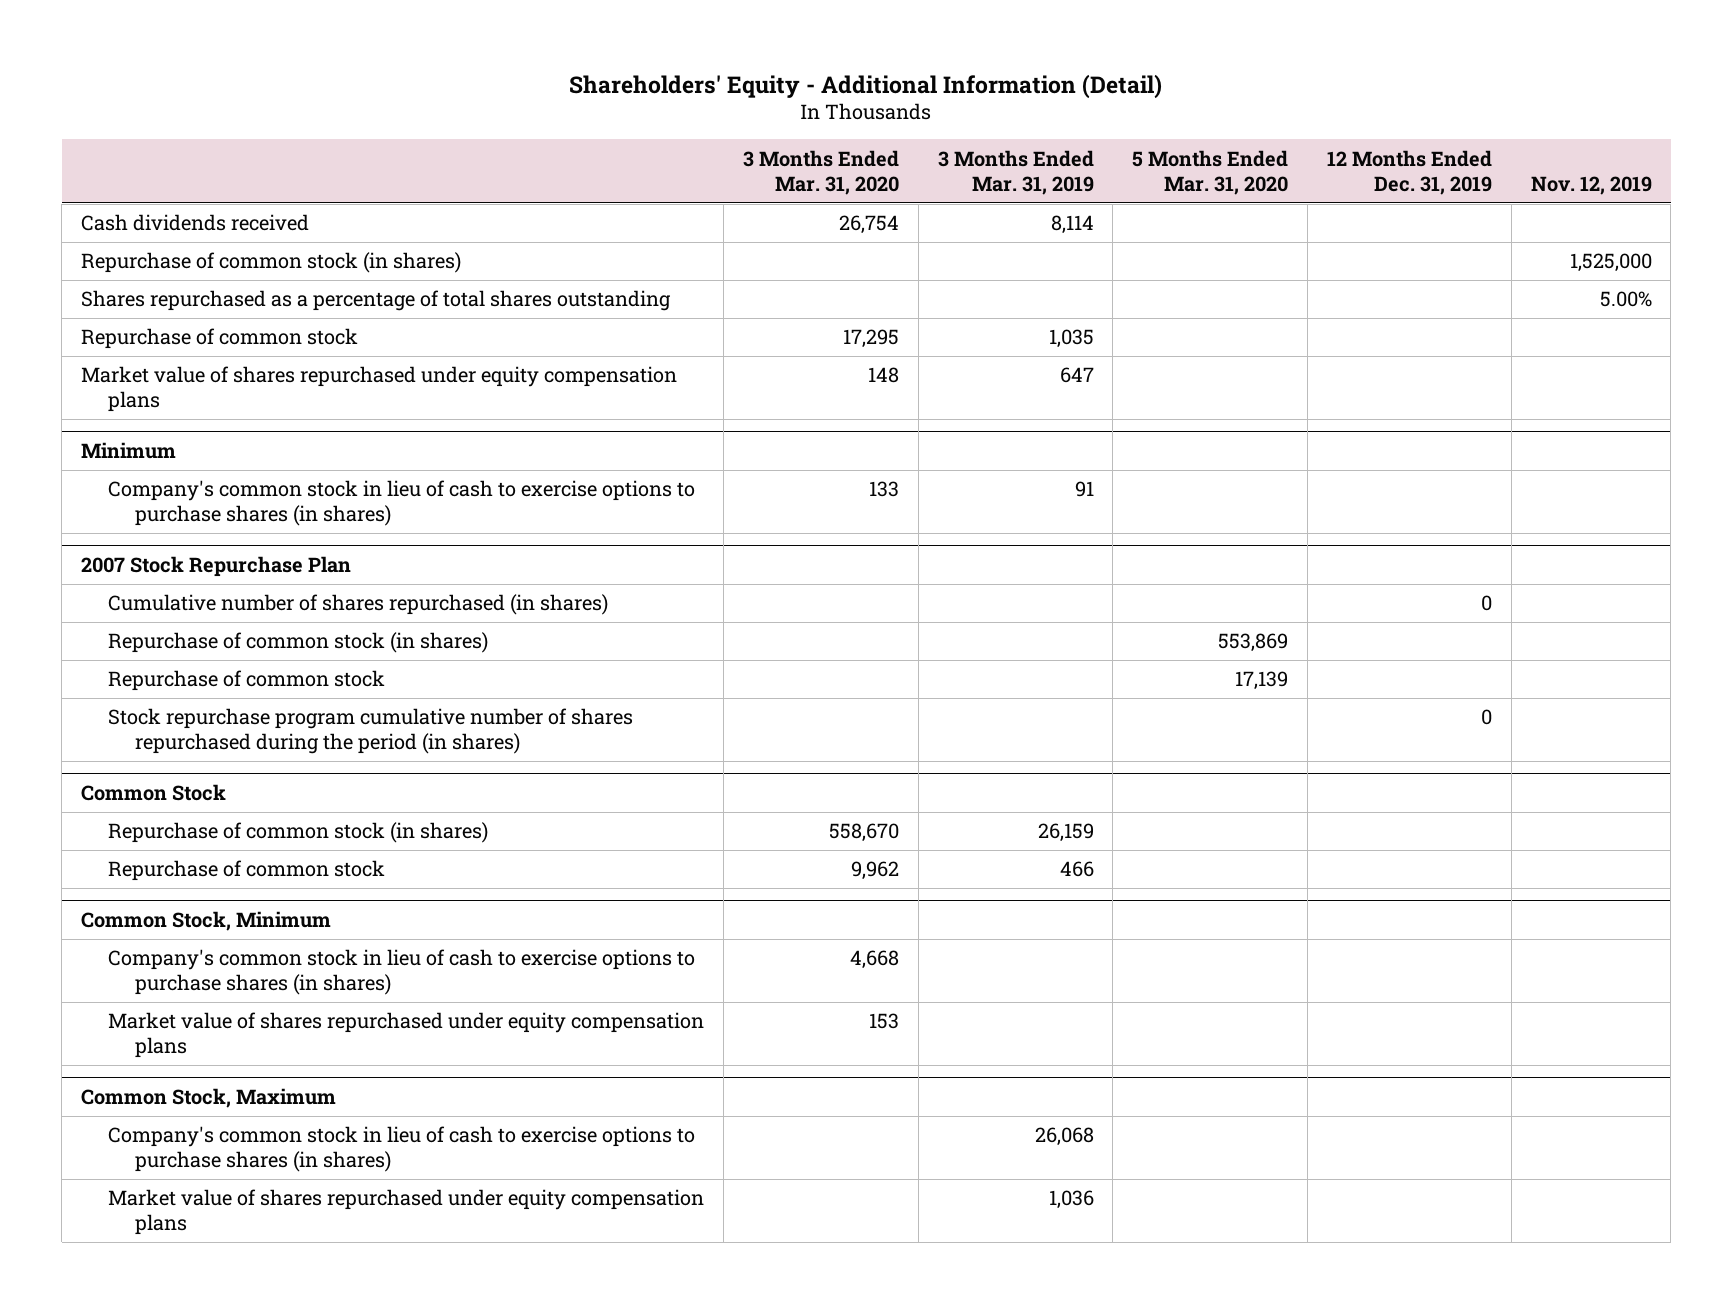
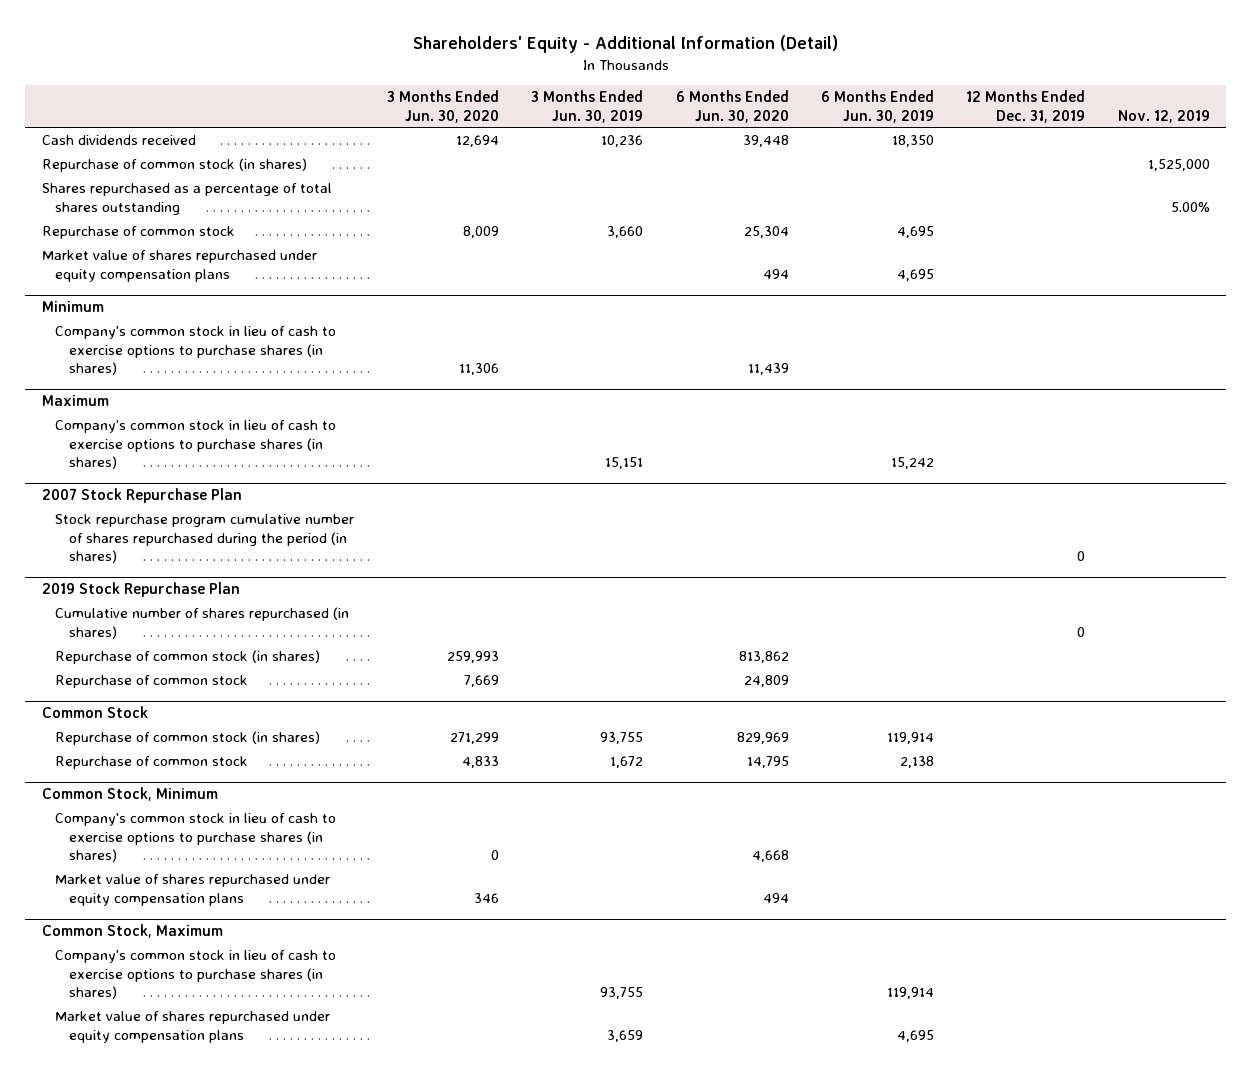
[742,149,899,195] 3 Months Ended Mar. 31, 2020 -> none
[937,149,1094,195] 3 Months Ended Mar. 31, 2019 -> none
[1132,149,1289,195] 5 Months Ended Mar. 31, 2020 -> none
none -> [386,89,499,123] 3 Months Ended Jun. 30, 2020
none -> [531,89,644,123] 3 Months Ended Jun. 30, 2019
none -> [675,89,789,123] 6 Months Ended Jun. 30, 2020
none -> [820,89,934,123] 6 Months Ended Jun. 30, 2019
none -> [41,395,109,407] Maximum
none -> [55,420,337,470] Company's common stock in lieu of cash to exercise options to purchase shares (in shares)
[108,594,609,616] Cumulative number of shares repurchased (in shares) -> none
[108,632,489,654] Repurchase of common stock (in shares) -> none
[108,670,386,692] Repurchase of common stock -> none
none -> [41,582,240,598] 2019 Stock Repurchase Plan
none -> [55,607,350,639] Cumulative number of shares repurchased (in shares)
none -> [55,650,321,665] Repurchase of common stock (in shares)
none -> [55,675,249,689] Repurchase of common stock

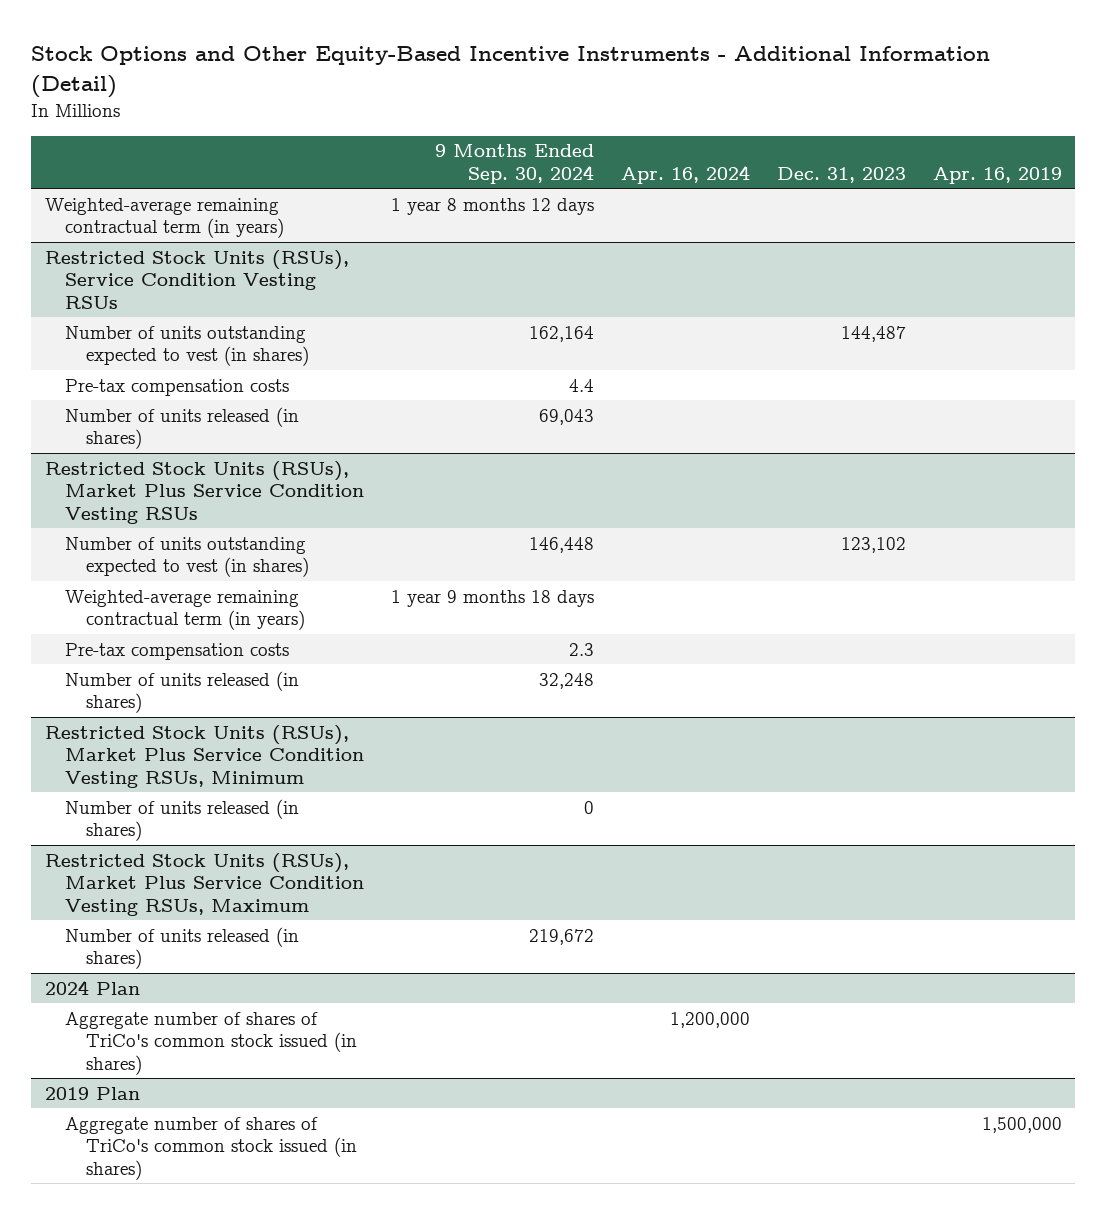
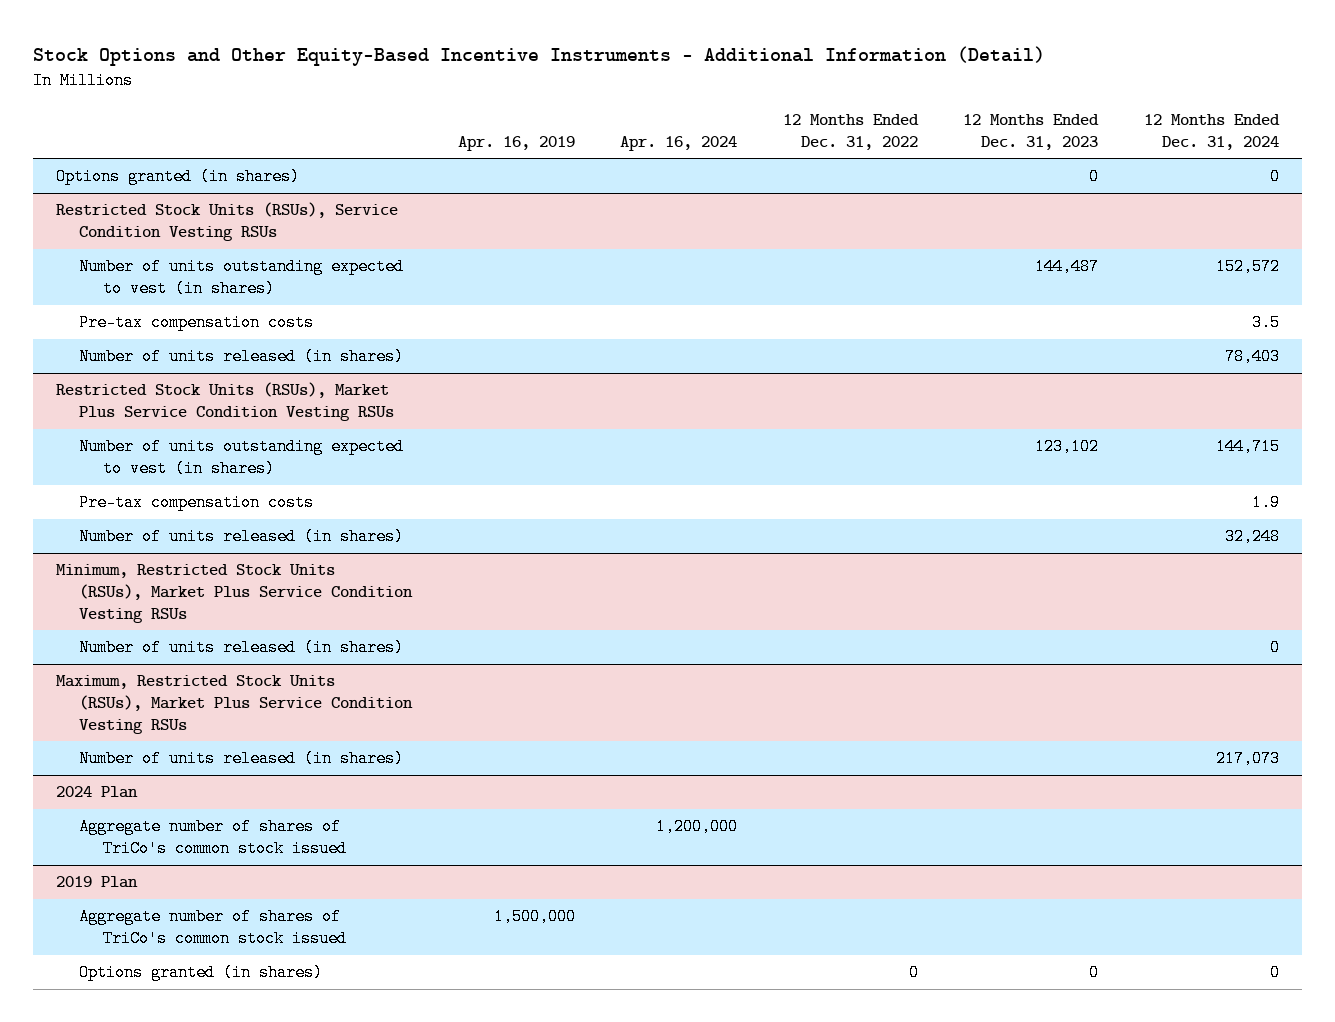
[435,144,595,184] 9 Months Ended Sep. 30, 2024 -> none
[777,166,907,183] Dec. 31, 2023 -> none
none -> [782,114,919,151] 12 Months Ended Dec. 31, 2022
none -> [963,114,1100,151] 12 Months Ended Dec. 31, 2023
none -> [1143,114,1280,151] 12 Months Ended Dec. 31, 2024
[44,197,285,239] Weighted-average remaining contractual term (in years) -> none
none -> [55,168,300,186] Options granted (in shares)
[65,589,305,631] Weighted-average remaining contractual term (in years) -> none
[44,724,365,788] Restricted Stock Units (RSUs), Market Plus Service Condition Vesting RSUs, Minimum -> [55,564,414,624] Minimum, Restricted Stock Units (RSUs), Market Plus Service Condition Vesting RSUs
[44,852,365,916] Restricted Stock Units (RSUs), Market Plus Service Condition Vesting RSUs, Maximum -> [55,675,414,735] Maximum, Restricted Stock Units (RSUs), Market Plus Service Condition Vesting RSUs
[65,1011,357,1075] Aggregate number of shares of TriCo's common stock issued (in shares) -> [79,818,347,858] Aggregate number of shares of TriCo's common stock issued
[65,1116,357,1180] Aggregate number of shares of TriCo's common stock issued (in shares) -> [79,908,347,948] Aggregate number of shares of TriCo's common stock issued
none -> [79,964,324,982] Options granted (in shares)

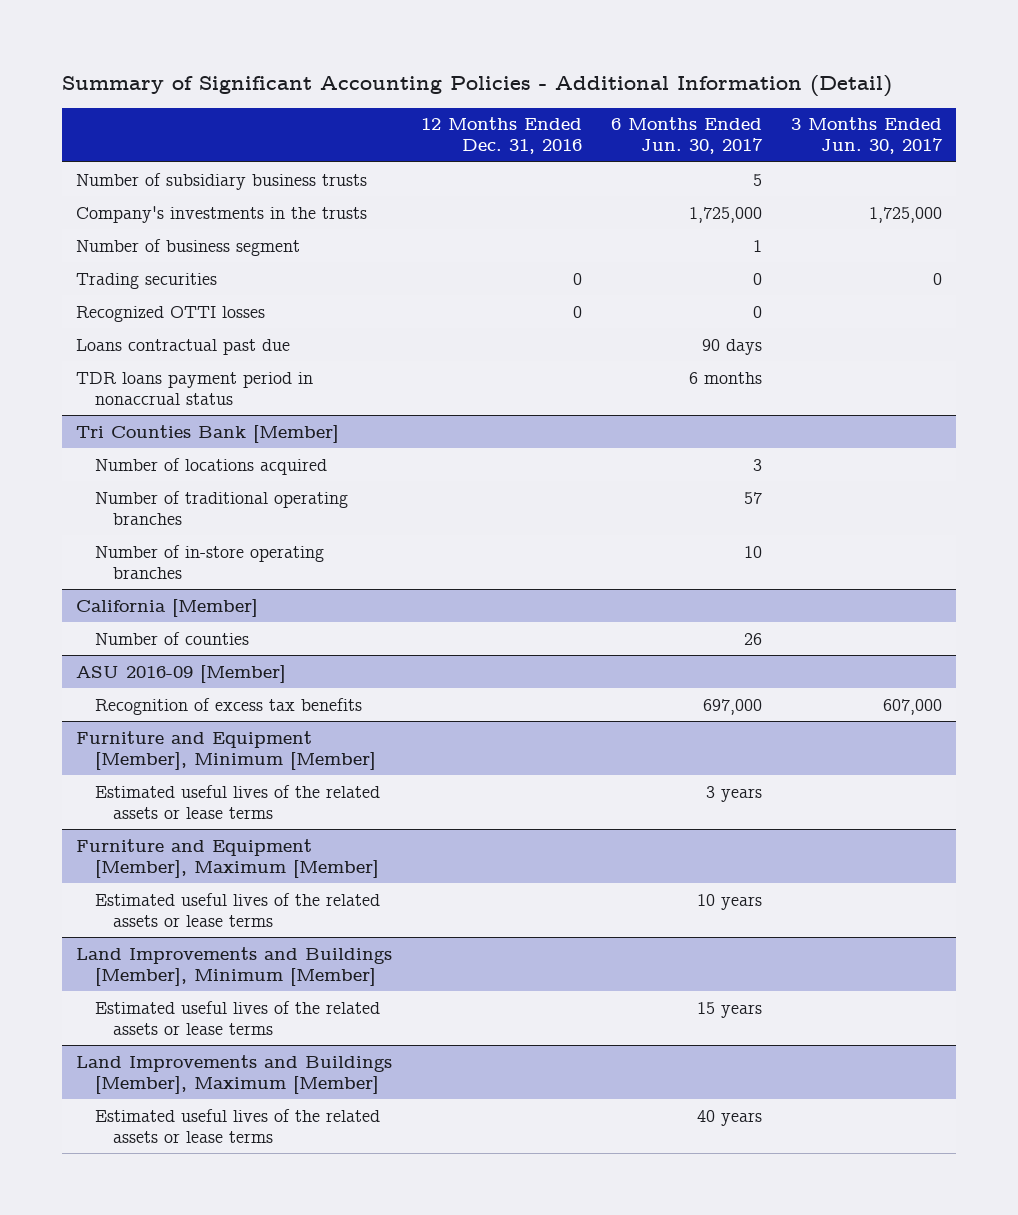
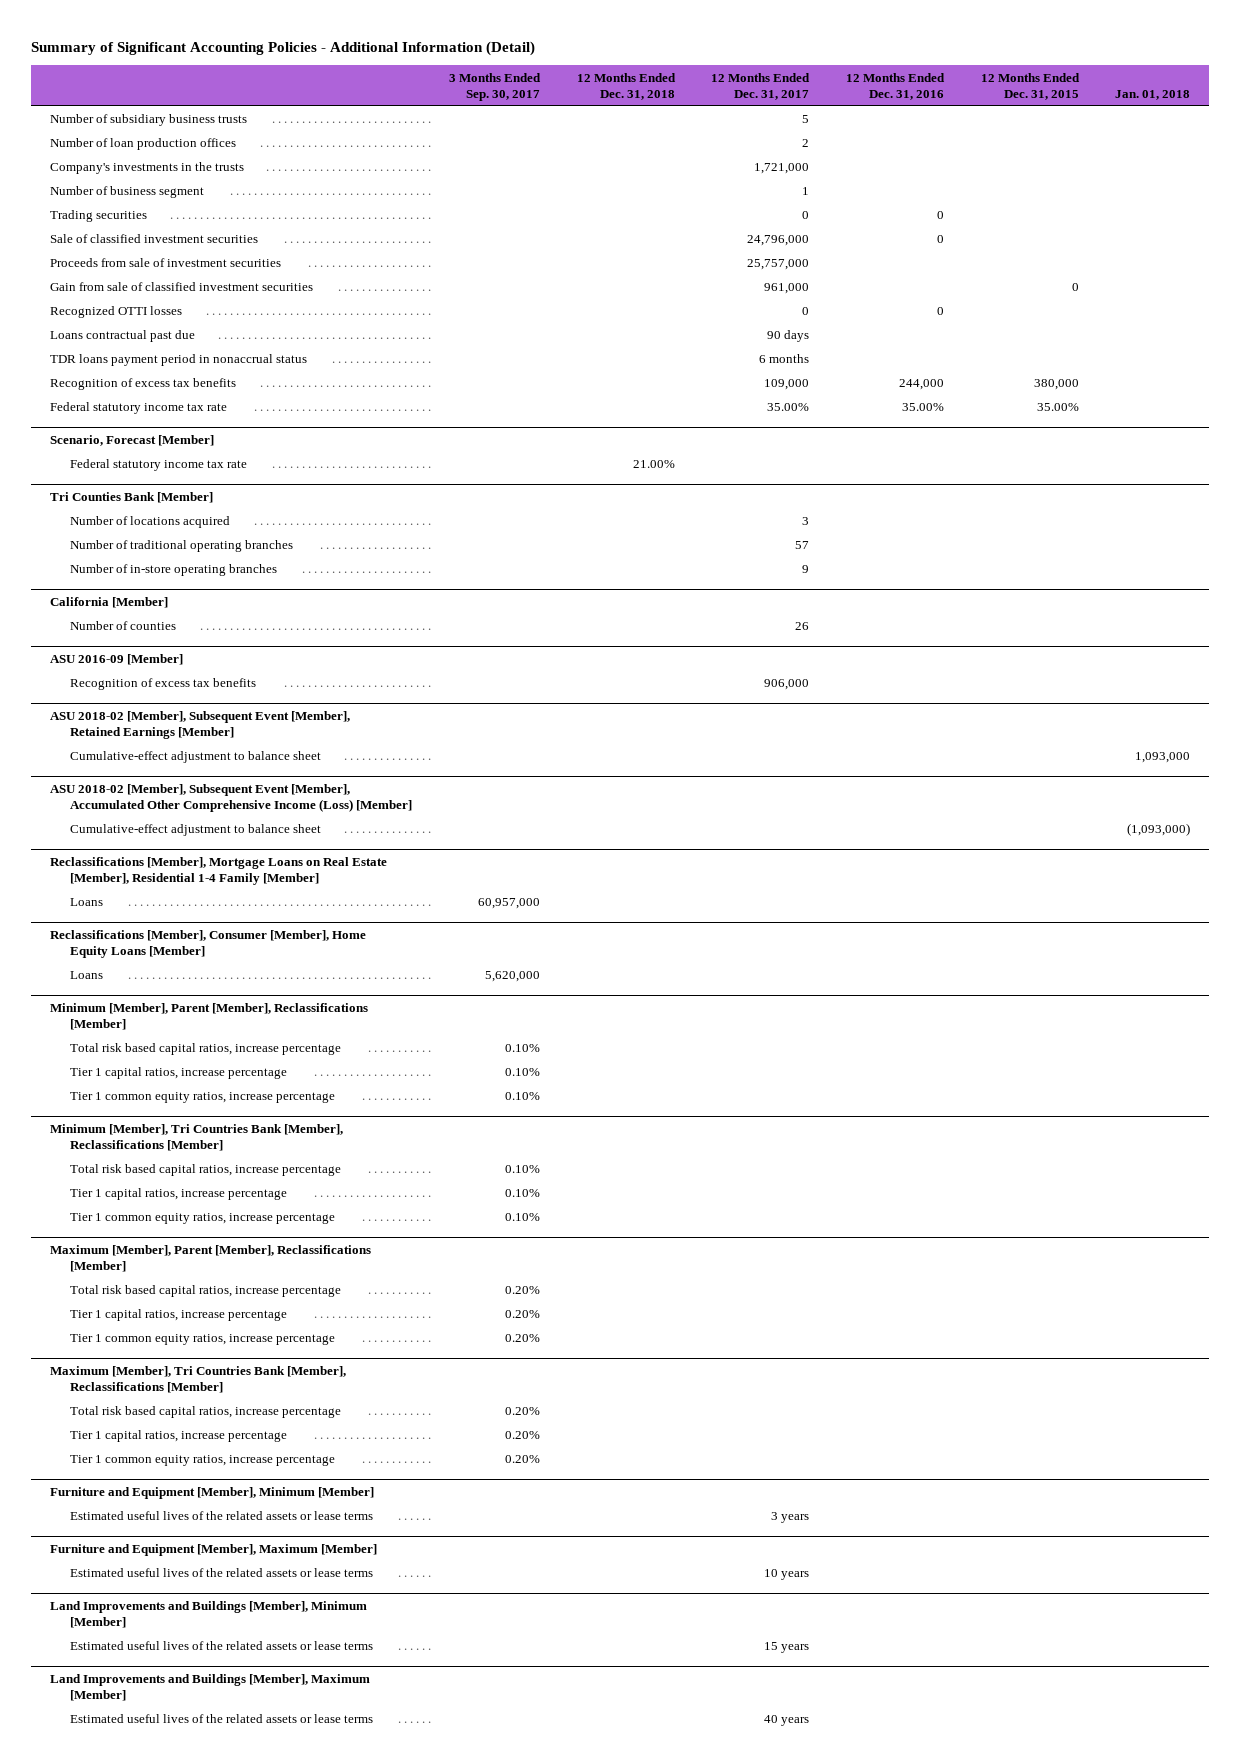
[610,117,763,155] 6 Months Ended Jun. 30, 2017 -> none
[790,117,943,155] 3 Months Ended Jun. 30, 2017 -> none
none -> [448,72,541,102] 3 Months Ended Sep. 30, 2017
none -> [576,72,676,101] 12 Months Ended Dec. 31, 2018
none -> [711,72,811,101] 12 Months Ended Dec. 31, 2017
none -> [980,72,1080,101] 12 Months Ended Dec. 31, 2015
none -> [1115,90,1191,101] Jan. 01, 2018
none -> [49,138,236,151] Number of loan production offices
none -> [49,234,258,244] Sale of classified investment securities
none -> [49,258,281,268] Proceeds from sale of investment securities
none -> [49,282,313,292] Gain from sale of classified investment securities
none -> [49,378,236,391] Recognition of excess tax benefits
none -> [49,402,227,415] Federal statutory income tax rate
none -> [49,434,214,446] Scenario, Forecast [Member]
none -> [70,459,248,472] Federal statutory income tax rate
none -> [49,710,350,740] ASU 2018-02 [Member], Subsequent Event [Member], Retained Earnings [Member]
none -> [70,751,322,764] Cumulative-effect adjustment to balance sheet
none -> [49,783,413,813] ASU 2018-02 [Member], Subsequent Event [Member], Accumulated Other Comprehensive Income (Loss) [Member]
none -> [70,824,322,837] Cumulative-effect adjustment to balance sheet
none -> [49,856,387,886] Reclassifications [Member], Mortgage Loans on Real Estate [Member], Residential 1-4 Family [Member]
none -> [70,898,104,907] Loans
none -> [49,929,366,959] Reclassifications [Member], Consumer [Member], Home Equity Loans [Member]
none -> [70,971,104,980] Loans
none -> [49,1002,368,1031] Minimum [Member], Parent [Member], Reclassifications [Member]
none -> [70,1043,342,1056] Total risk based capital ratios, increase percentage
none -> [70,1067,288,1080] Tier 1 capital ratios, increase percentage
none -> [70,1092,336,1104] Tier 1 common equity ratios, increase percentage
none -> [49,1123,343,1152] Minimum [Member], Tri Countries Bank [Member], Reclassifications [Member]
none -> [70,1164,342,1177] Total risk based capital ratios, increase percentage
none -> [70,1188,288,1201] Tier 1 capital ratios, increase percentage
none -> [70,1213,336,1225] Tier 1 common equity ratios, increase percentage
none -> [49,1244,371,1273] Maximum [Member], Parent [Member], Reclassifications [Member]
none -> [70,1285,342,1298] Total risk based capital ratios, increase percentage
none -> [70,1309,288,1322] Tier 1 capital ratios, increase percentage
none -> [70,1334,336,1346] Tier 1 common equity ratios, increase percentage
none -> [49,1365,346,1394] Maximum [Member], Tri Countries Bank [Member], Reclassifications [Member]
none -> [70,1406,342,1419] Total risk based capital ratios, increase percentage
none -> [70,1430,288,1443] Tier 1 capital ratios, increase percentage
none -> [70,1455,336,1467] Tier 1 common equity ratios, increase percentage

